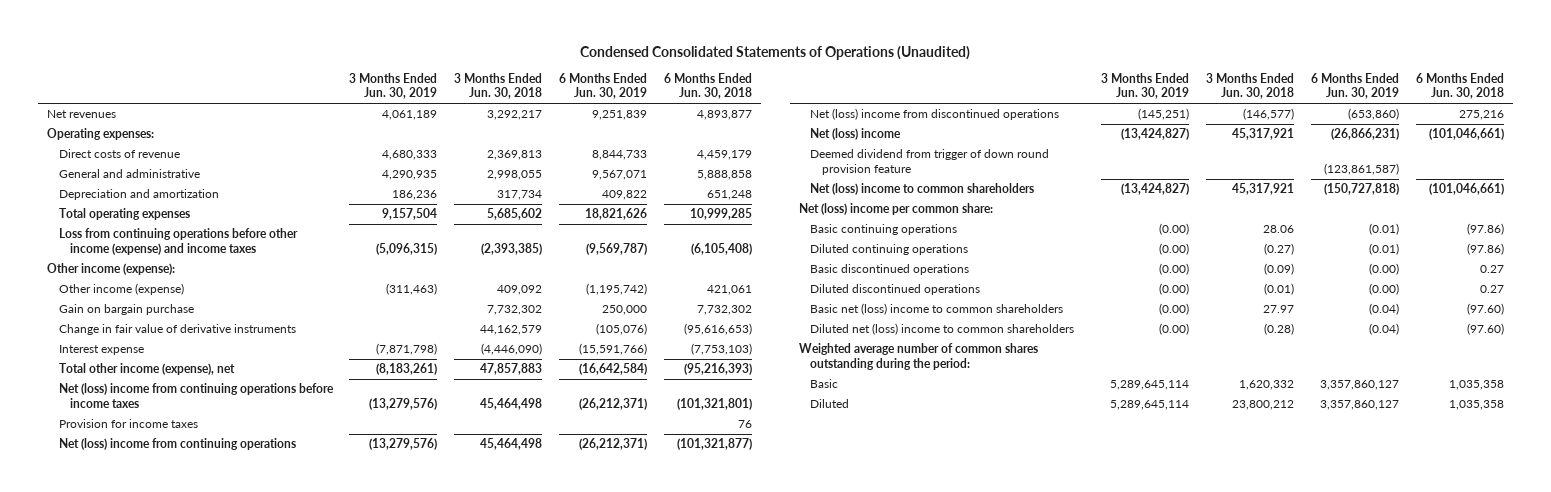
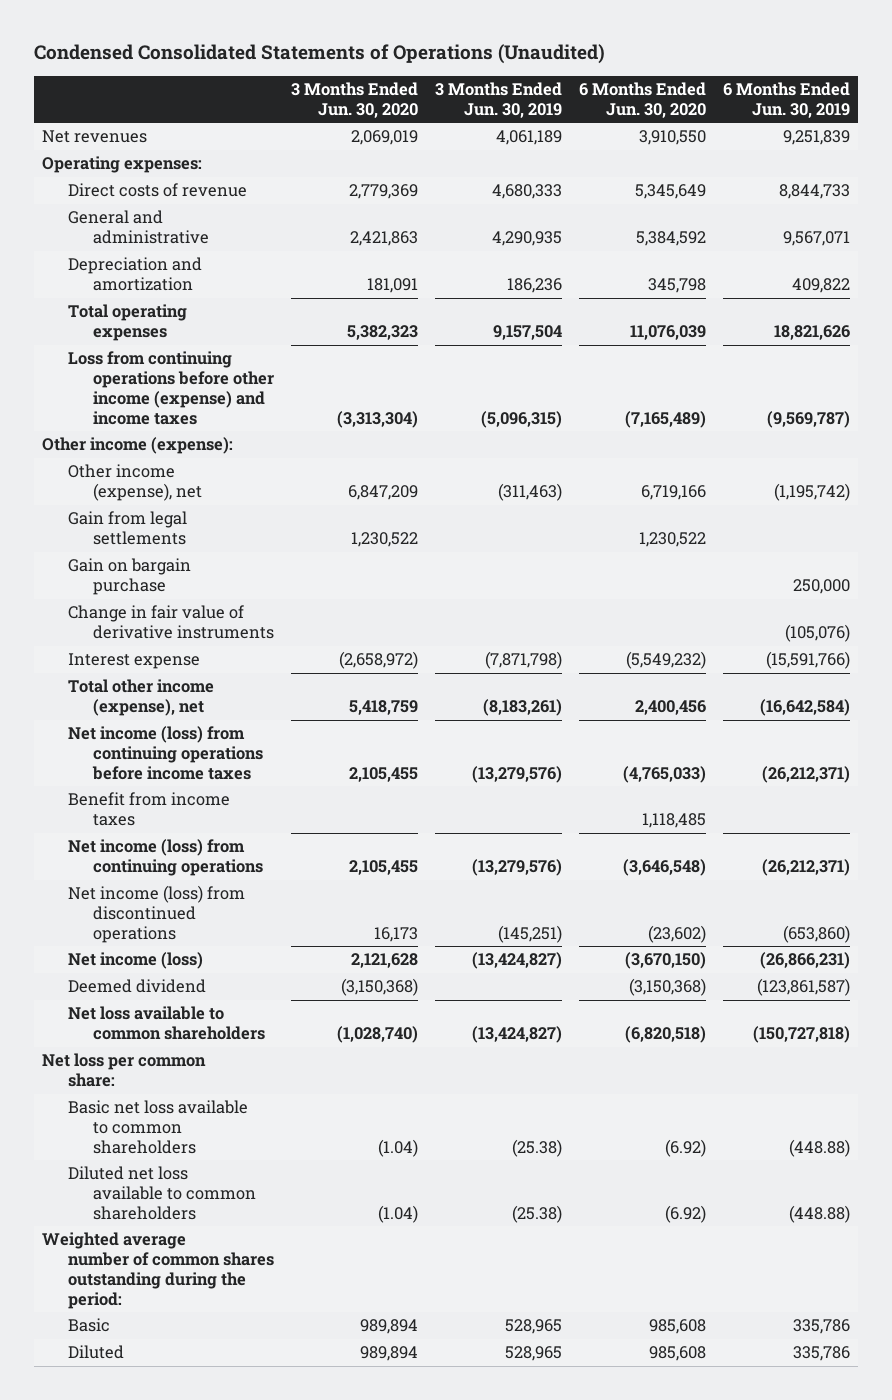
[454,72,543,100] 3 Months Ended Jun. 30, 2018 -> none
[664,72,753,100] 6 Months Ended Jun. 30, 2018 -> none
none -> [290,82,418,118] 3 Months Ended Jun. 30, 2020
none -> [578,82,706,118] 6 Months Ended Jun. 30, 2020
[58,283,184,296] Other income (expense) -> [67,464,203,502] Other income (expense), net
none -> [67,511,187,546] Gain from legal settlements
[810,224,958,236] Basic continuing operations -> none
[810,244,969,256] Diluted continuing operations -> none
[810,264,970,276] Basic discontinued operations -> none
[810,284,981,296] Diluted discontinued operations -> none
[58,383,334,409] Net (loss) income from continuing operations before income taxes -> [67,726,264,780] Net income (loss) from continuing operations before income taxes
[58,419,198,429] Provision for income taxes -> [67,792,230,827] Benefit from income taxes
[58,438,296,451] Net (loss) income from continuing operations -> [67,839,264,877] Net income (loss) from continuing operations
[810,108,1060,121] Net (loss) income from discontinued operations -> [67,885,245,943] Net income (loss) from discontinued operations
[810,128,902,141] Net (loss) income -> [67,952,203,970] Net income (loss)
[810,149,1050,176] Deemed dividend from trigger of down round provision feature -> [67,979,206,994] Deemed dividend
[810,183,1035,196] Net (loss) income to common shareholders -> [67,1006,266,1041] Net loss available to common shareholders
[798,203,993,216] Net (loss) income per common share: -> [42,1053,207,1088] Net loss per common share:
[810,303,1064,316] Basic net (loss) income to common shareholders -> [67,1100,248,1154] Basic net loss available to common shareholders
[1159,303,1190,316] (0.00) -> [511,1138,562,1157] (25.38)
[1369,303,1400,316] (0.04) -> [788,1138,850,1157] (448.88)
[810,323,1075,336] Diluted net (loss) income to common shareholders -> [67,1166,257,1220] Diluted net loss available to common shareholders
[1159,323,1190,336] (0.00) -> [511,1204,562,1223] (25.38)
[1369,323,1400,336] (0.04) -> [788,1204,850,1223] (448.88)
[1110,380,1190,391] 5,289,645,114 -> [504,1319,562,1335] 528,965
[1320,380,1400,391] 3,357,860,127 -> [792,1319,850,1335] 335,786
[1110,400,1190,411] 5,289,645,114 -> [504,1346,562,1362] 528,965
[1320,400,1400,411] 3,357,860,127 -> [792,1346,850,1362] 335,786

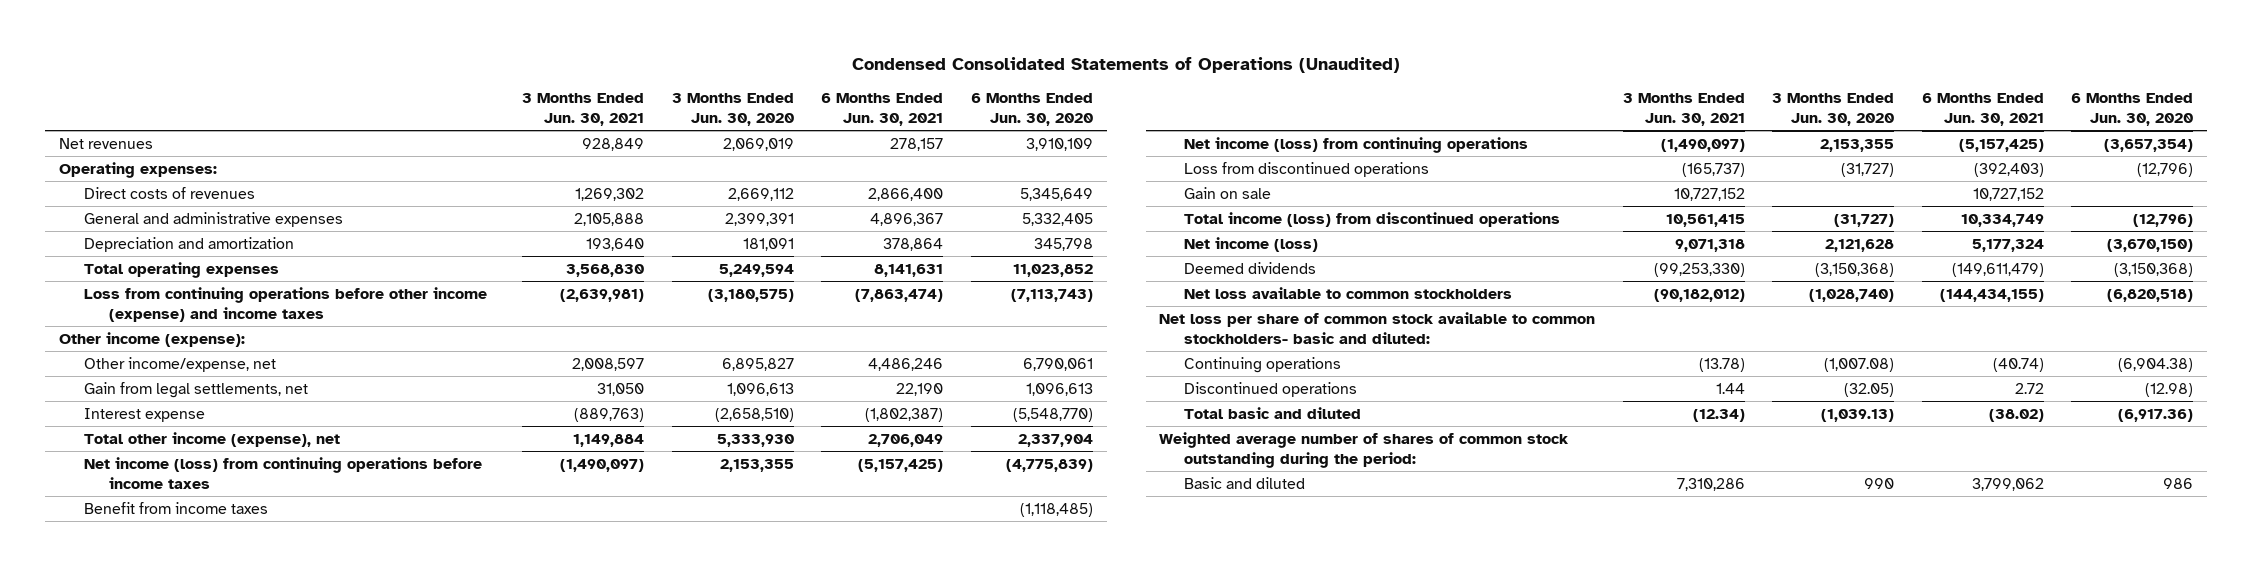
[434,82,562,118] 3 Months Ended Jun. 30, 2019 -> none
[722,82,850,118] 6 Months Ended Jun. 30, 2019 -> none
none -> [522,93,645,126] 3 Months Ended Jun. 30, 2021
none -> [821,93,944,126] 6 Months Ended Jun. 30, 2021
[638,130,706,146] 3,910,550 -> [1025,137,1093,151] 3,910,109
[67,183,247,198] Direct costs of revenue -> [83,186,255,199] Direct costs of revenues
[348,184,418,200] 2,779,369 -> [727,187,794,201] 2,669,112
[67,210,210,245] General and administrative -> [83,211,343,227] General and administrative expenses
[349,231,418,247] 2,421,863 -> [724,212,794,226] 2,399,391
[635,231,706,247] 5,384,592 -> [1021,212,1093,226] 5,332,405
[346,325,418,341] 5,382,323 -> [718,263,794,277] 5,249,594
[629,325,706,341] 11,076,039 -> [1012,263,1093,277] 11,023,852
[336,410,418,428] (3,313,304) -> [707,288,794,302] (3,180,575)
[624,410,706,428] (7,165,489) -> [1010,288,1093,302] (7,113,743)
[67,558,191,596] Gain on bargain purchase -> none
[67,605,275,640] Change in fair value of derivative instruments -> none
[67,464,203,502] Other income (expense), net -> [83,356,276,372] Other income/expense, net
[347,485,418,501] 6,847,209 -> [721,357,794,371] 6,895,827
[640,485,706,501] 6,719,166 -> [1022,357,1093,371] 6,790,061
[67,511,187,546] Gain from legal settlements -> [83,381,308,398] Gain from legal settlements, net
[350,532,418,548] 1,230,522 -> [726,382,794,396] 1,096,613
[638,532,706,548] 1,230,522 -> [1025,382,1093,396] 1,096,613
[338,651,418,670] (2,658,972) -> [714,407,794,422] (2,658,510)
[625,651,706,670] (5,549,232) -> [1012,407,1093,422] (5,548,770)
[348,700,418,716] 5,418,759 -> [716,433,794,447] 5,333,930
[634,700,706,716] 2,400,456 -> [1017,433,1093,447] 2,337,904
[348,766,418,782] 2,105,455 -> [719,458,794,472] 2,153,355
[622,765,706,783] (4,765,033) -> [1005,458,1093,472] (4,775,839)
[641,813,706,829] 1,118,485 -> [1019,502,1093,517] (1,118,485)
[348,860,418,876] 2,105,455 -> [1820,138,1895,152] 2,153,355
[622,859,706,877] (3,646,548) -> [2104,138,2194,152] (3,657,354)
none -> [1184,161,1430,177] Loss from discontinued operations
none -> [1184,186,1272,199] Gain on sale
[67,885,245,943] Net income (loss) from discontinued operations -> [1184,211,1561,227] Total income (loss) from discontinued operations
[373,926,418,942] 16,173 -> [1834,213,1895,227] (31,727)
[647,924,706,943] (23,602) -> [2133,213,2194,227] (12,796)
[67,1100,248,1154] Basic net loss available to common shareholders -> none
[67,1166,257,1220] Diluted net loss available to common shareholders -> none
[67,1318,110,1333] Basic -> none
[67,1345,124,1360] Diluted -> none
[67,979,206,994] Deemed dividend -> [1184,261,1317,274] Deemed dividends
[67,1006,266,1041] Net loss available to common shareholders -> [1184,286,1513,299] Net loss available to common stockholders
[42,1053,207,1088] Net loss per common share: -> [1159,311,1596,344] Net loss per share of common stock available to common stockholders- basic and diluted:
none -> [1184,356,1342,373] Continuing operations
none -> [1184,381,1358,397] Discontinued operations
none -> [1184,406,1362,419] Total basic and diluted
[42,1232,274,1309] Weighted average number of common shares outstanding during the period: -> [1159,431,1570,468] Weighted average number of shares of common stock outstanding during the period:
none -> [1184,476,1306,489] Basic and diluted

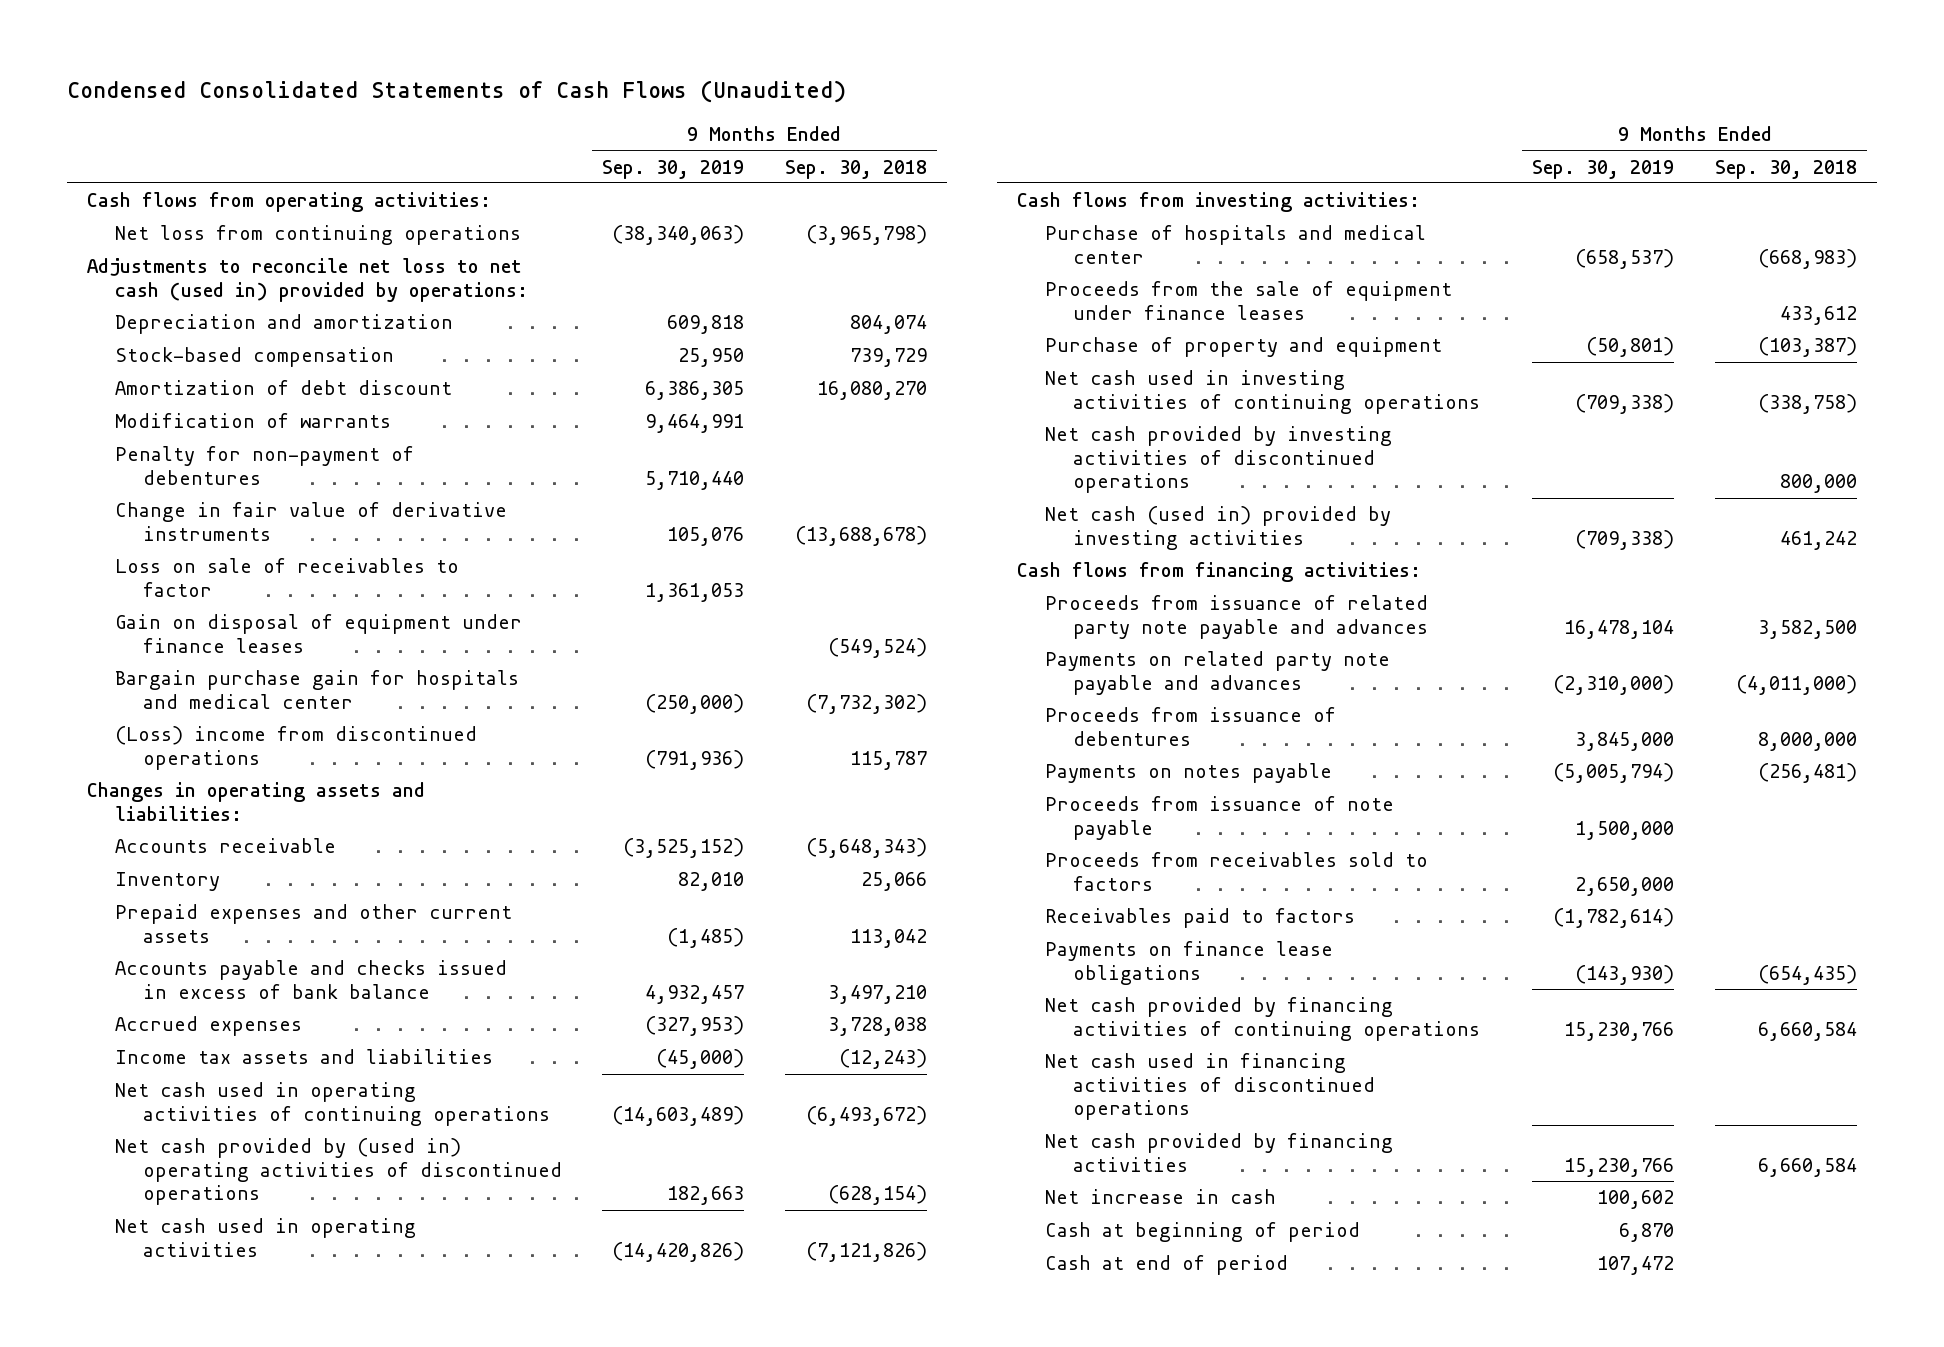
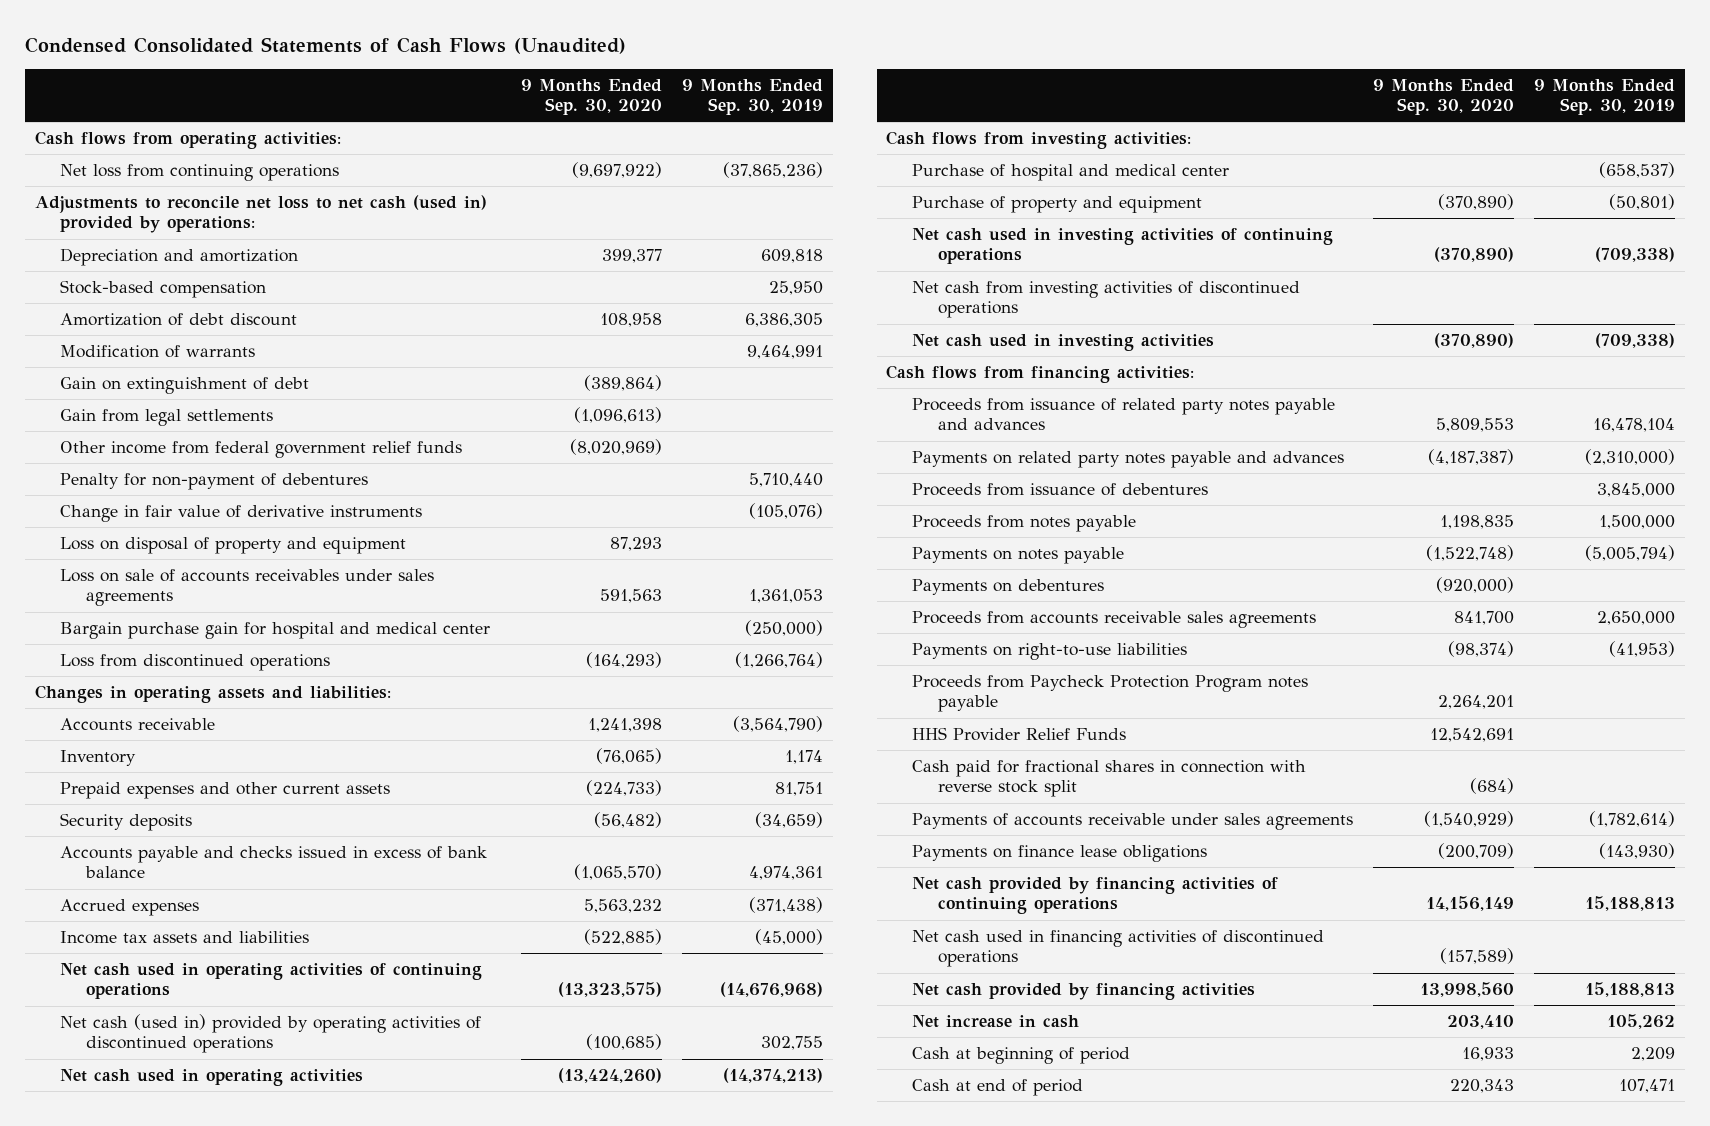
[784,159,927,179] Sep. 30, 2018 -> none
none -> [521,79,663,116] 9 Months Ended Sep. 30, 2020
[612,225,745,246] (38,340,063) -> [723,162,824,179] (37,865,236)
none -> [60,377,310,395] Gain on extinguishment of debt
none -> [60,409,274,427] Gain from legal settlements
none -> [60,441,463,459] Other income from federal government relief funds
[114,614,522,653] Gain on disposal of equipment under finance leases -> none
[667,526,745,546] 105,076 -> [749,503,824,520] (105,076)
none -> [60,537,407,555] Loss on disposal of property and equipment
[114,558,459,597] Loss on sale of receivables to factor -> [60,569,435,607] Loss on sale of accounts receivables under sales agreements
[114,670,519,709] Bargain purchase gain for hospitals and medical center -> [60,622,491,640] Bargain purchase gain for hospital and medical center
[114,726,477,770] (Loss) income from discontinued operations -> [60,654,331,672] Loss from discontinued operations
[645,749,745,770] (791,936) -> [735,652,824,669] (1,266,764)
[623,838,745,859] (3,525,152) -> [733,716,824,733] (3,564,790)
[678,872,745,892] 82,010 -> [785,750,824,765] 1,174
[667,927,745,948] (1,485) -> [775,782,824,797] 81,751
none -> [60,813,193,832] Security deposits
[645,984,745,1004] 4,932,457 -> [749,866,824,881] 4,974,361
[645,1016,745,1037] (327,953) -> [749,897,824,914] (371,438)
[612,1105,745,1126] (14,603,489) -> [720,982,824,998] (14,676,968)
[114,1138,562,1206] Net cash provided by (used in) operating activities of discontinued operations -> [60,1014,482,1054] Net cash (used in) provided by operating activities of discontinued operations
[667,1186,745,1206] 182,663 -> [761,1036,824,1051] 302,755
[612,1241,745,1262] (14,420,826) -> [723,1068,824,1084] (14,374,213)
[1044,281,1452,320] Proceeds from the sale of equipment under finance leases -> none
[1044,225,1426,264] Purchase of hospitals and medical center -> [912,164,1230,182] Purchase of hospital and medical center
[1044,426,1392,494] Net cash provided by investing activities of discontinued operations -> [912,281,1301,319] Net cash from investing activities of discontinued operations
[1044,506,1391,550] Net cash (used in) provided by investing activities -> [912,334,1215,352] Net cash used in investing activities
[1044,595,1428,639] Proceeds from issuance of related party note payable and advances -> [912,398,1336,431] Proceeds from issuance of related party notes payable and advances
[1044,651,1390,695] Payments on related party note payable and advances -> [912,451,1345,469] Payments on related party notes payable and advances
none -> [912,515,1137,533] Proceeds from notes payable
[1044,796,1394,840] Proceeds from issuance of note payable -> none
none -> [912,579,1105,596] Payments on debentures
[1044,852,1428,891] Proceeds from receivables sold to factors -> [912,611,1317,629] Proceeds from accounts receivable sales agreements
none -> [912,643,1188,661] Payments on right-to-use liabilities
none -> [912,675,1309,713] Proceeds from Paycheck Protection Program notes payable
none -> [912,727,1127,742] HHS Provider Relief Funds
none -> [912,760,1307,798] Cash paid for fractional shares in connection with reverse stock split
[1044,908,1355,929] Receivables paid to factors -> [912,813,1354,831] Payments of accounts receivable under sales agreements
[1564,1021,1675,1041] 15,230,766 -> [1585,896,1676,912] 15,188,813
[1564,1157,1675,1177] 15,230,766 -> [1585,982,1676,998] 15,188,813
[1597,1190,1675,1210] 100,602 -> [1607,1014,1676,1030] 105,262
[1619,1223,1675,1243] 6,870 -> [1631,1047,1676,1062] 2,209
[1597,1256,1675,1276] 107,472 -> [1619,1079,1676,1094] 107,471

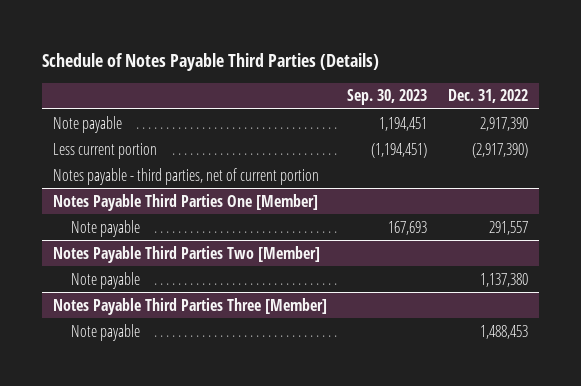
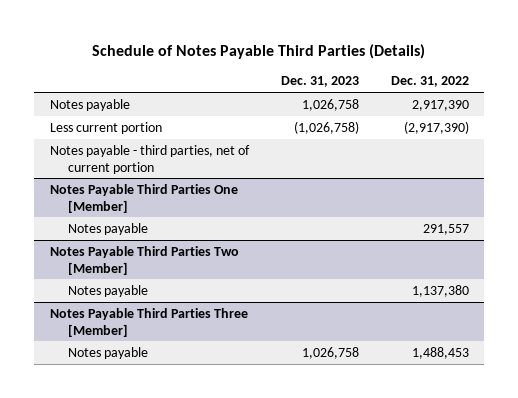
[347,89,428,106] Sep. 30, 2023 -> none
none -> [280,76,359,88] Dec. 31, 2023
[52,115,122,133] Note payable -> [49,98,130,111] Notes payable
[71,219,141,237] Note payable -> [67,222,148,235] Notes payable
[71,271,141,289] Note payable -> [67,284,148,297] Notes payable
[71,323,141,341] Note payable -> [67,346,148,359] Notes payable

